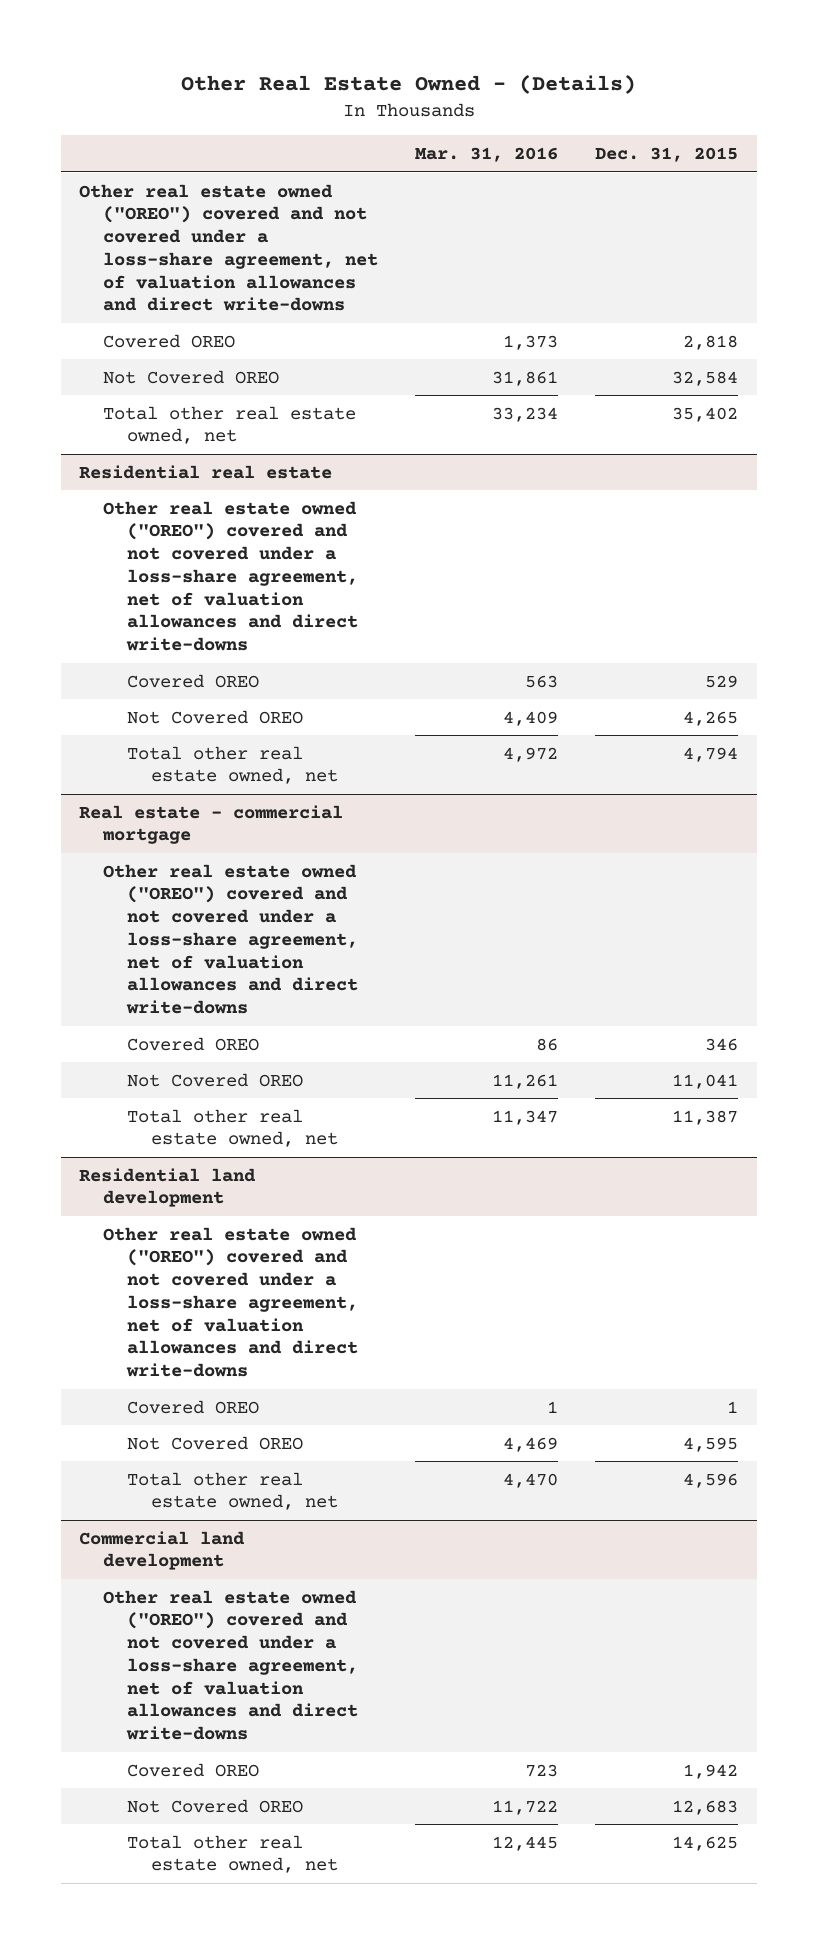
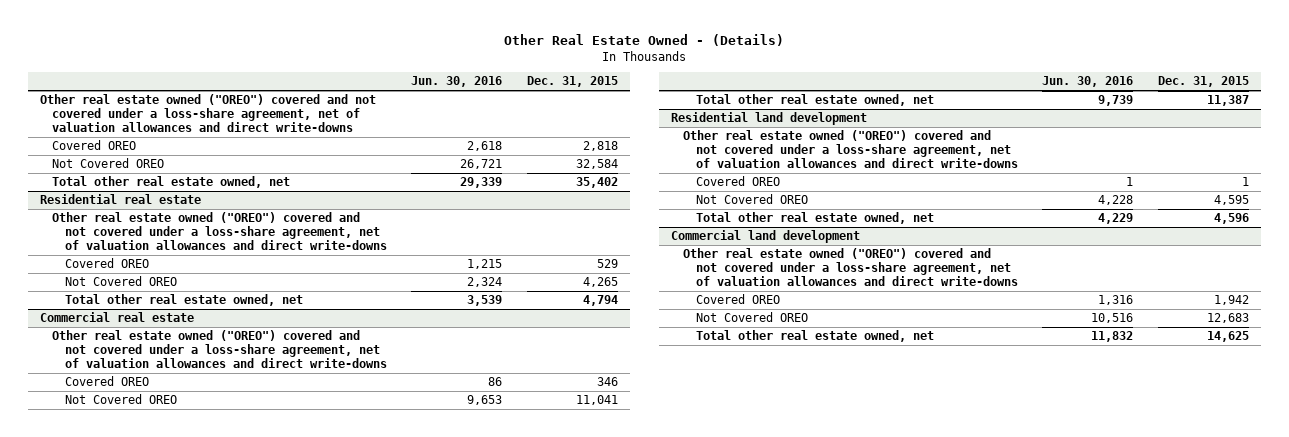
[415,147,559,163] Mar. 31, 2016 -> none
none -> [411,76,503,88] Jun. 30, 2016
[79,804,344,845] Real estate - commercial mortgage -> [39,312,194,323] Commercial real estate

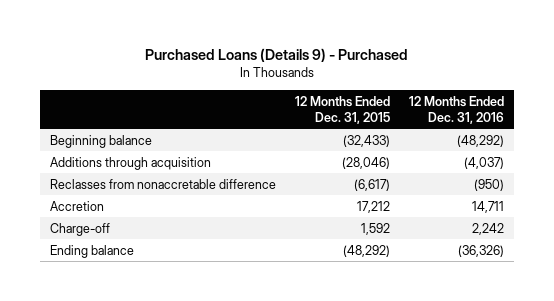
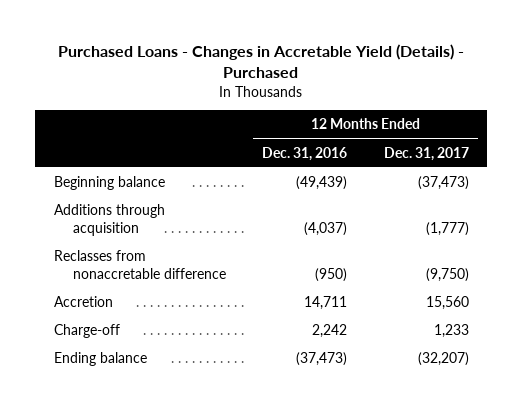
[144,48,408,63] Purchased Loans (Details 9) - Purchased -> [58,43,465,79] Purchased Loans - Changes in Accretable Yield (Details) - Purchased
[294,95,390,124] 12 Months Ended Dec. 31, 2015 -> none
none -> [383,146,469,161] Dec. 31, 2017
[457,134,505,147] (48,292) -> [296,176,348,191] (49,439)
[458,244,505,257] (36,326) -> [296,352,348,367] (37,473)

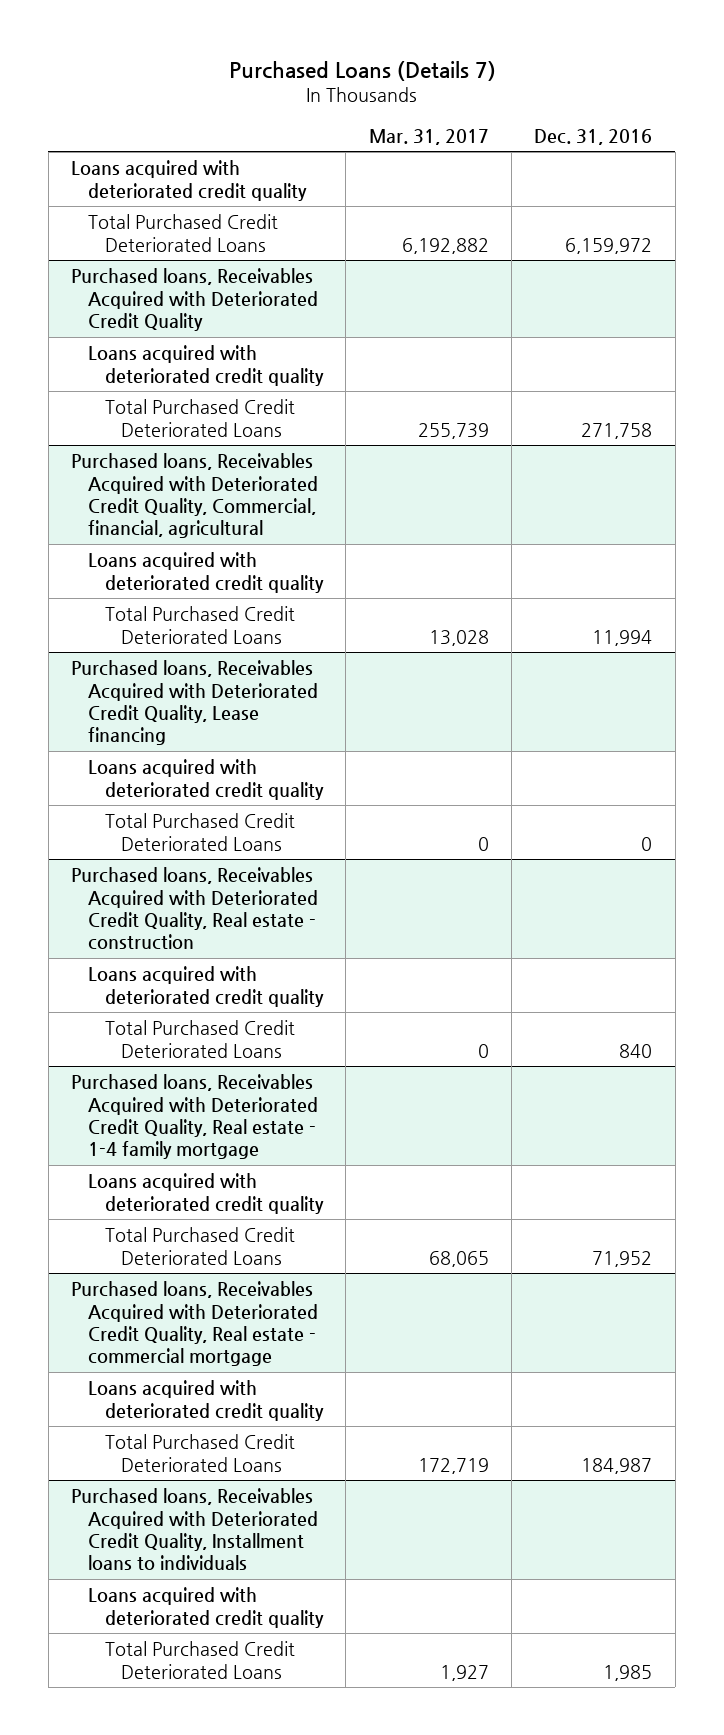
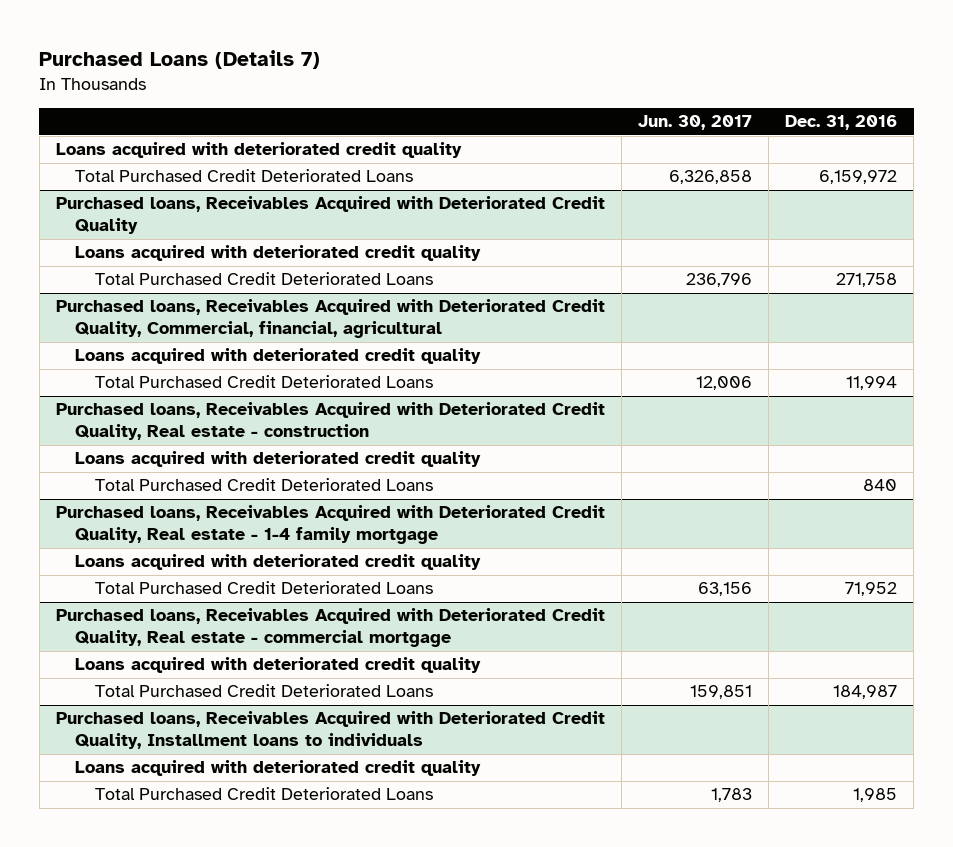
[368,128,489,145] Mar. 31, 2017 -> none
none -> [637,115,752,131] Jun. 30, 2017
[71,660,318,746] Purchased loans, Receivables Acquired with Deteriorated Credit Quality, Lease financing -> none
[87,759,324,800] Loans acquired with deteriorated credit quality -> none
[104,813,295,851] Total Purchased Credit Deteriorated Loans -> none

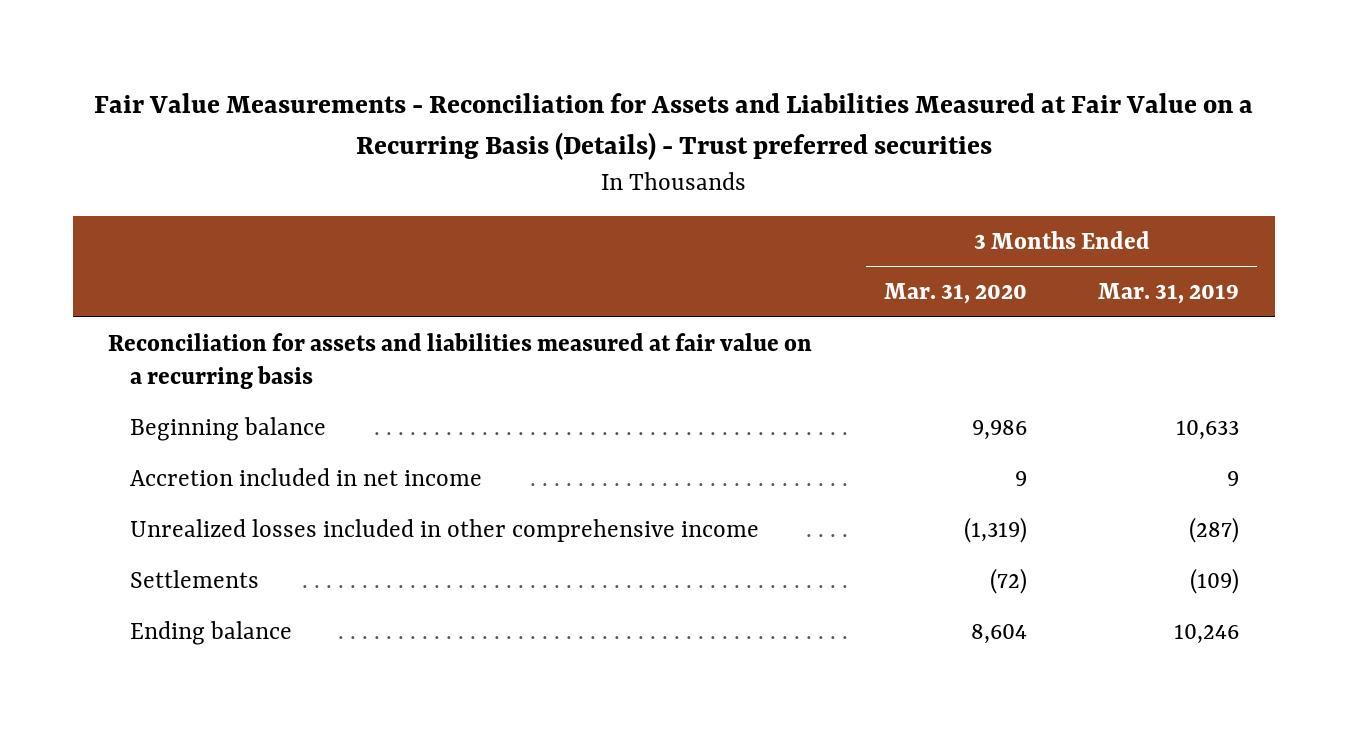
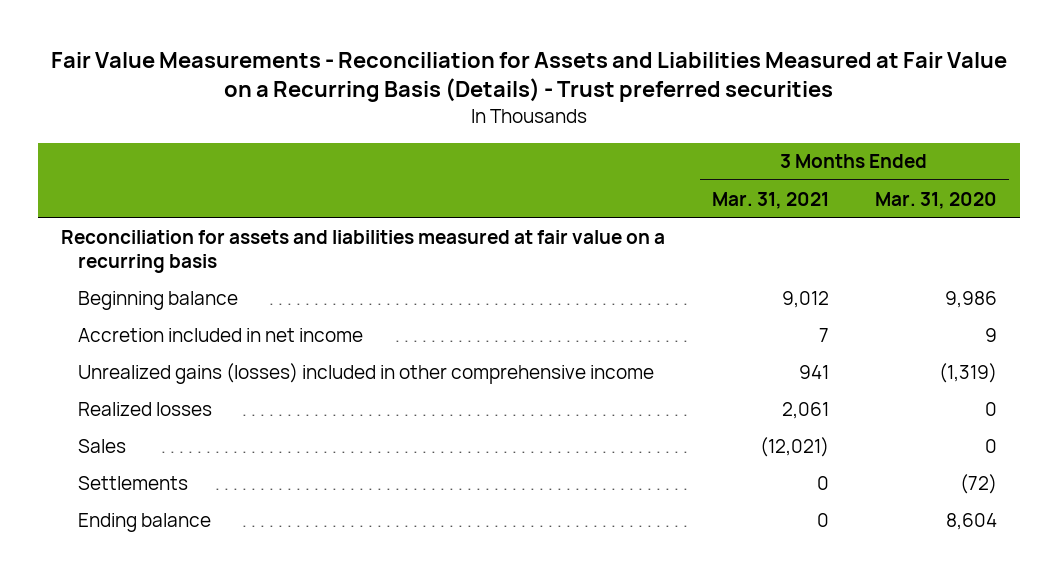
[1098,283,1240,305] Mar. 31, 2019 -> none
none -> [711,191,829,209] Mar. 31, 2021
[129,518,759,542] Unrealized losses included in other comprehensive income -> [77,362,654,384] Unrealized gains (losses) included in other comprehensive income
none -> [77,401,212,416] Realized losses
none -> [77,438,126,453] Sales

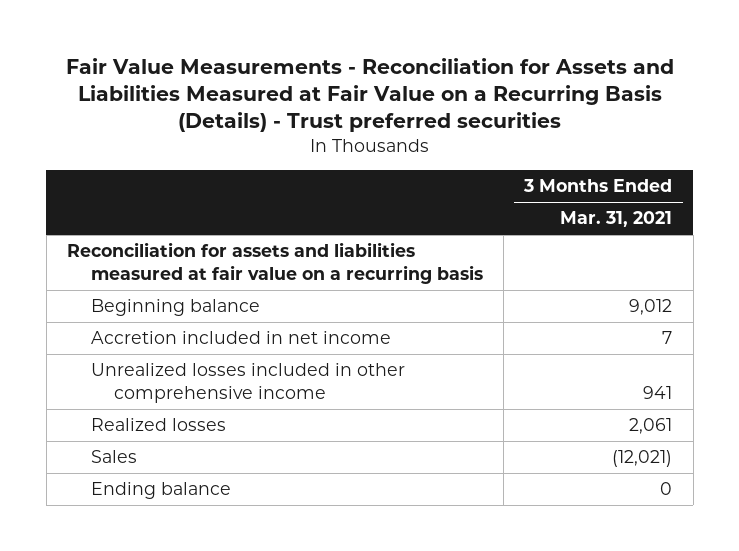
[875,191,998,209] Mar. 31, 2020 -> none
[77,362,654,384] Unrealized gains (losses) included in other comprehensive income -> [90,363,405,404] Unrealized losses included in other comprehensive income
[77,475,188,490] Settlements -> none

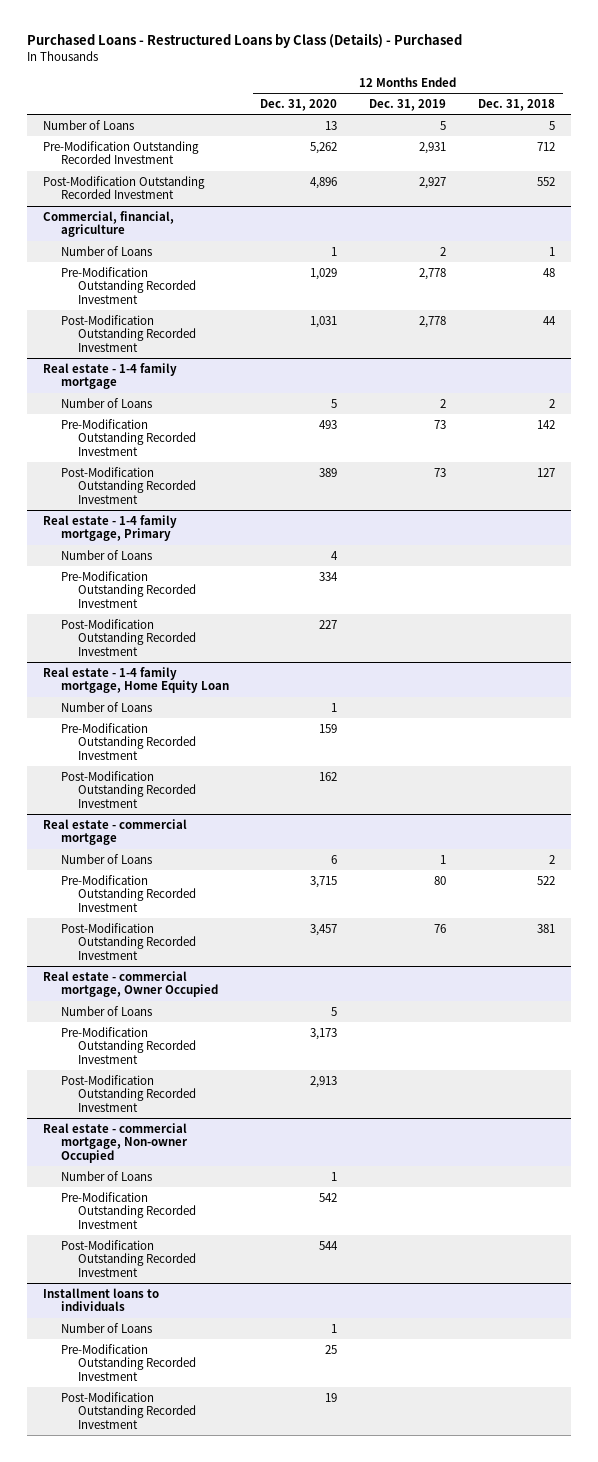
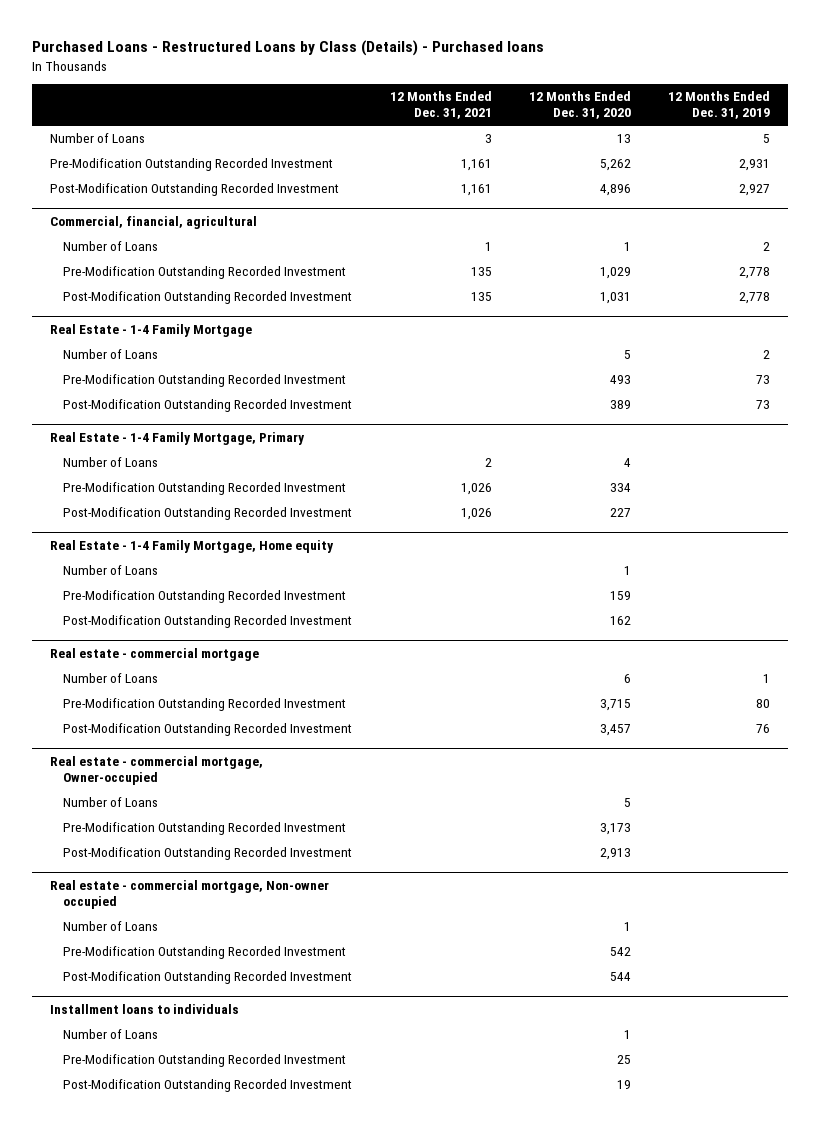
[27,32,463,48] Purchased Loans - Restructured Loans by Class (Details) - Purchased -> [31,40,544,57] Purchased Loans - Restructured Loans by Class (Details) - Purchased loans
[478,98,556,111] Dec. 31, 2018 -> none
none -> [389,91,492,120] 12 Months Ended Dec. 31, 2021
[42,210,174,238] Commercial, financial, agriculture -> [50,216,258,230] Commercial, financial, agricultural
[42,362,177,390] Real estate - 1-4 family mortgage -> [50,324,253,338] Real Estate - 1-4 Family Mortgage
[42,514,177,542] Real estate - 1-4 family mortgage, Primary -> [50,432,306,446] Real Estate - 1-4 Family Mortgage, Primary
[42,666,229,694] Real estate - 1-4 family mortgage, Home Equity Loan -> [50,540,335,554] Real Estate - 1-4 Family Mortgage, Home equity
[42,970,218,998] Real estate - commercial mortgage, Owner Occupied -> [50,756,264,786] Real estate - commercial mortgage, Owner-occupied
[42,1122,188,1163] Real estate - commercial mortgage, Non-owner Occupied -> [50,880,330,910] Real estate - commercial mortgage, Non-owner occupied

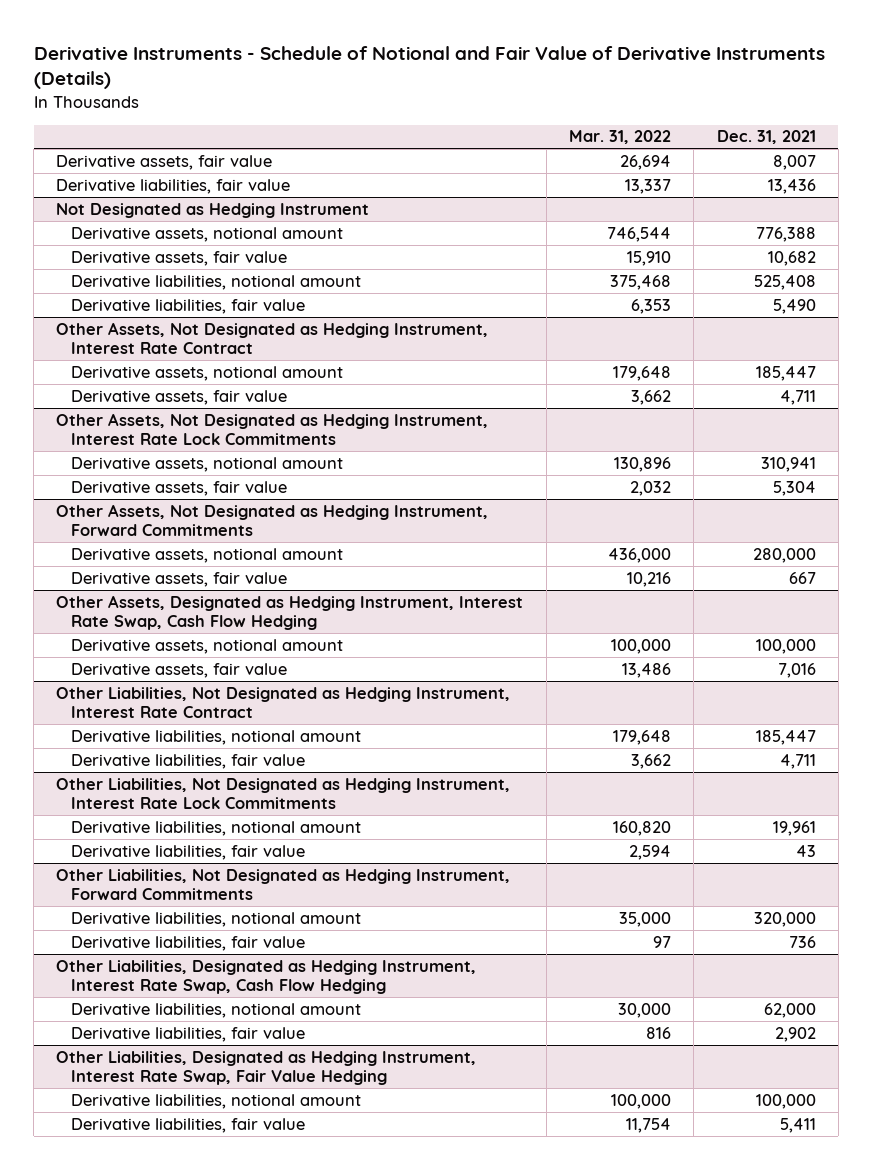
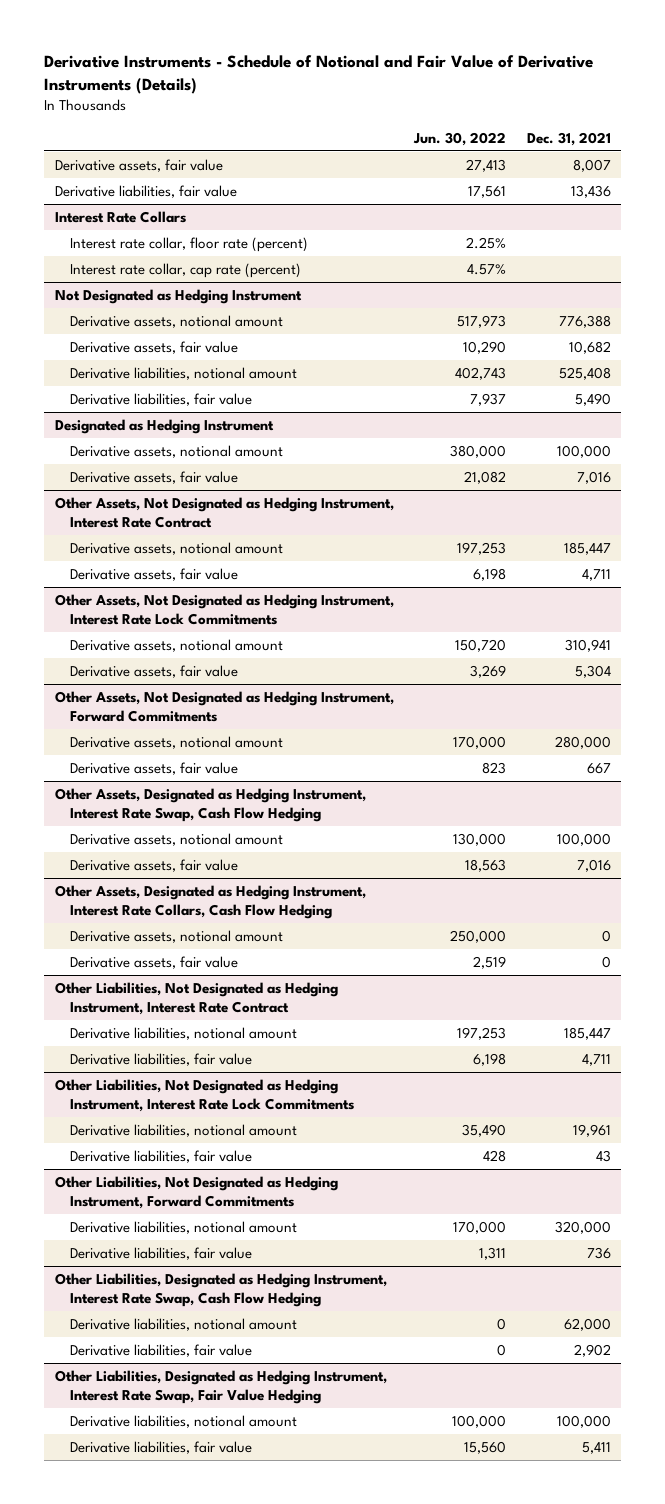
[569,130,672,145] Mar. 31, 2022 -> none
none -> [413,131,507,146] Jun. 30, 2022
none -> [54,210,186,223] Interest Rate Collars
none -> [69,236,308,252] Interest rate collar, floor rate (percent)
none -> [69,262,301,278] Interest rate collar, cap rate (percent)
none -> [54,418,274,434] Designated as Hedging Instrument
none -> [69,444,283,458] Derivative assets, notional amount
none -> [69,470,238,484] Derivative assets, fair value
none -> [54,884,366,919] Other Assets, Designated as Hedging Instrument, Interest Rate Collars, Cash Flow Hedging
none -> [69,929,283,943] Derivative assets, notional amount
none -> [69,955,238,969] Derivative assets, fair value

